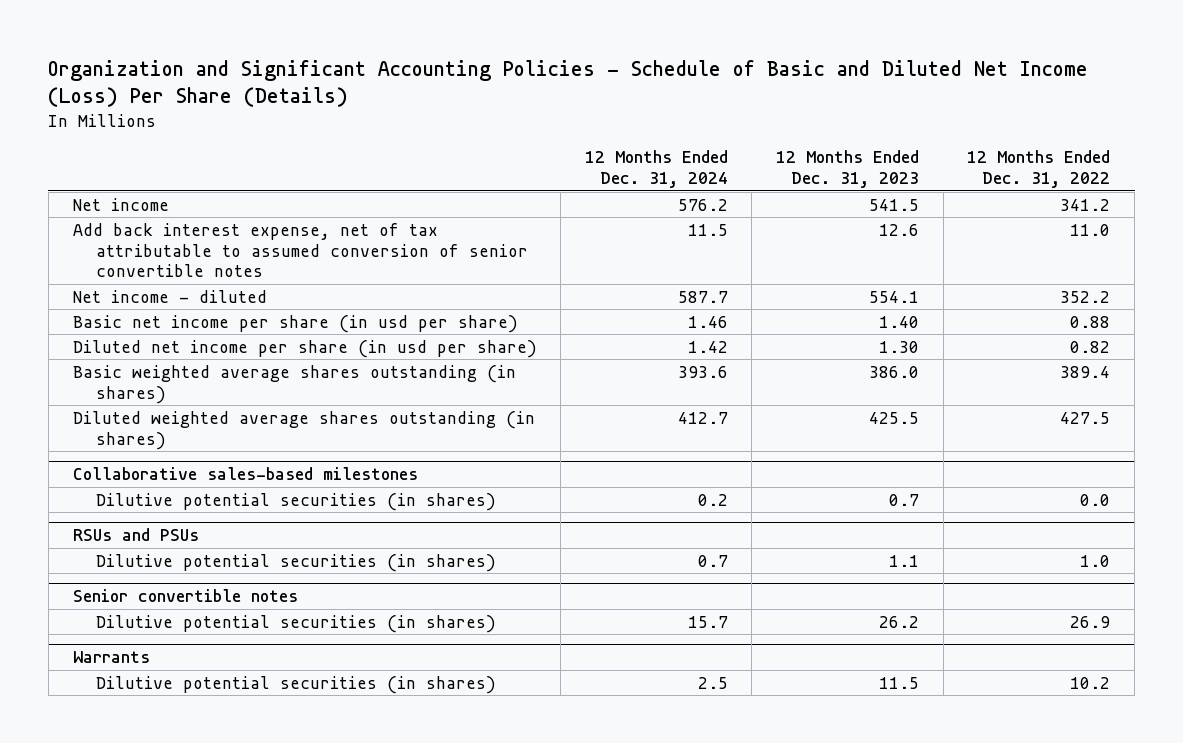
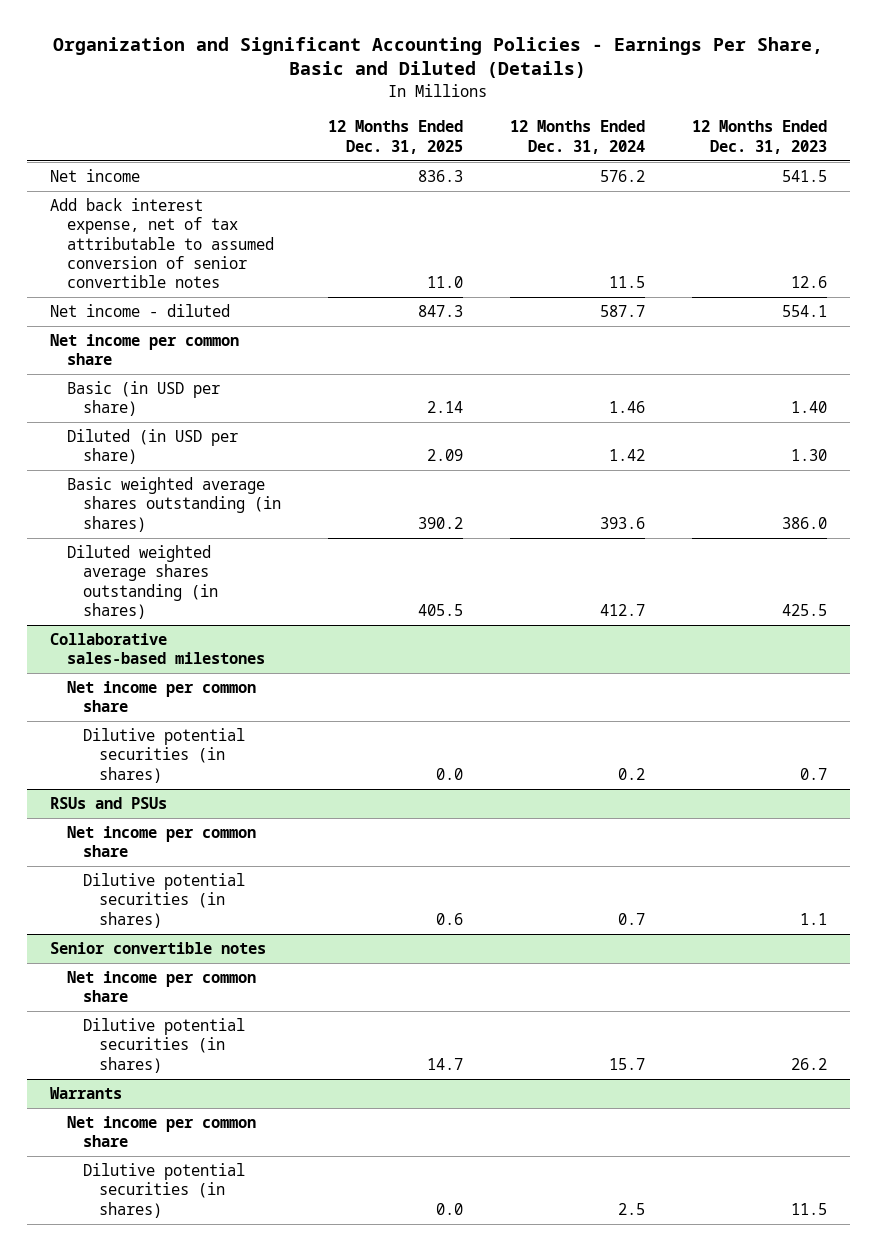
[48,59,1089,108] Organization and Significant Accounting Policies - Schedule of Basic and Diluted Net Income (Loss) Per Share (Details) -> [53,37,824,79] Organization and Significant Accounting Policies - Earnings Per Share, Basic and Diluted (Details)
[967,150,1111,189] 12 Months Ended Dec. 31, 2022 -> none
none -> [327,120,463,154] 12 Months Ended Dec. 31, 2025
none -> [50,334,240,366] Net income per common share
[72,314,518,333] Basic net income per share (in usd per share) -> [66,381,220,417] Basic (in USD per share)
[72,339,537,358] Diluted net income per share (in usd per share) -> [66,429,238,465] Diluted (in USD per share)
none -> [66,681,256,713] Net income per common share
none -> [66,826,256,858] Net income per common share
none -> [66,971,256,1003] Net income per common share
none -> [66,1116,256,1148] Net income per common share

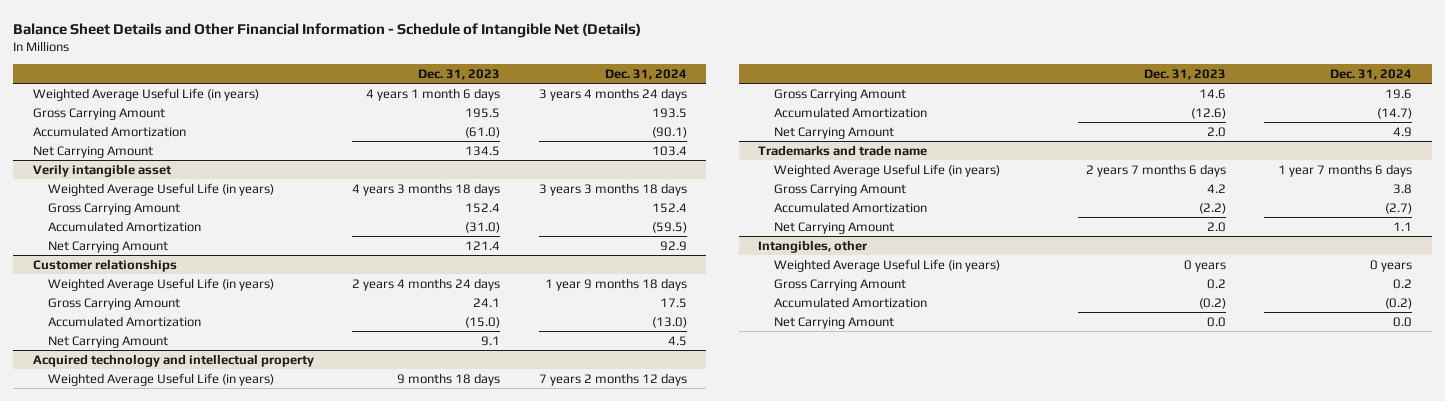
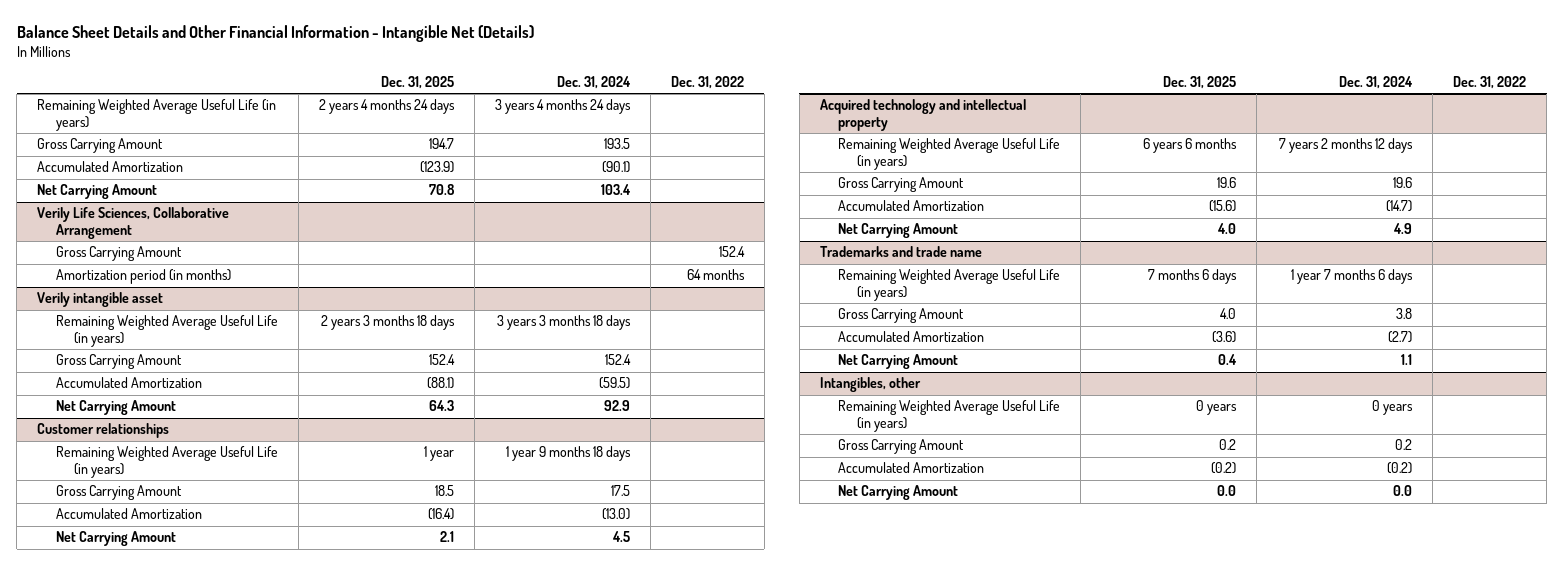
[13,22,642,38] Balance Sheet Details and Other Financial Information - Schedule of Intangible Net (Details) -> [16,25,534,43] Balance Sheet Details and Other Financial Information - Intangible Net (Details)
[418,68,501,80] Dec. 31, 2023 -> none
none -> [380,76,454,90] Dec. 31, 2025
none -> [670,76,744,90] Dec. 31, 2022
[32,87,259,101] Weighted Average Useful Life (in years) -> [37,99,277,131] Remaining Weighted Average Useful Life (in years)
none -> [37,207,230,239] Verily Life Sciences, Collaborative Arrangement
none -> [55,246,182,262] Gross Carrying Amount
none -> [55,269,231,285] Amortization period (in months)
[48,182,275,196] Weighted Average Useful Life (in years) -> [55,315,278,347] Remaining Weighted Average Useful Life (in years)
[48,277,275,291] Weighted Average Useful Life (in years) -> [55,446,278,478] Remaining Weighted Average Useful Life (in years)
[48,372,275,386] Weighted Average Useful Life (in years) -> [838,138,1061,170] Remaining Weighted Average Useful Life (in years)
[773,163,1000,177] Weighted Average Useful Life (in years) -> [838,269,1061,301] Remaining Weighted Average Useful Life (in years)
[773,258,1000,272] Weighted Average Useful Life (in years) -> [838,400,1061,432] Remaining Weighted Average Useful Life (in years)

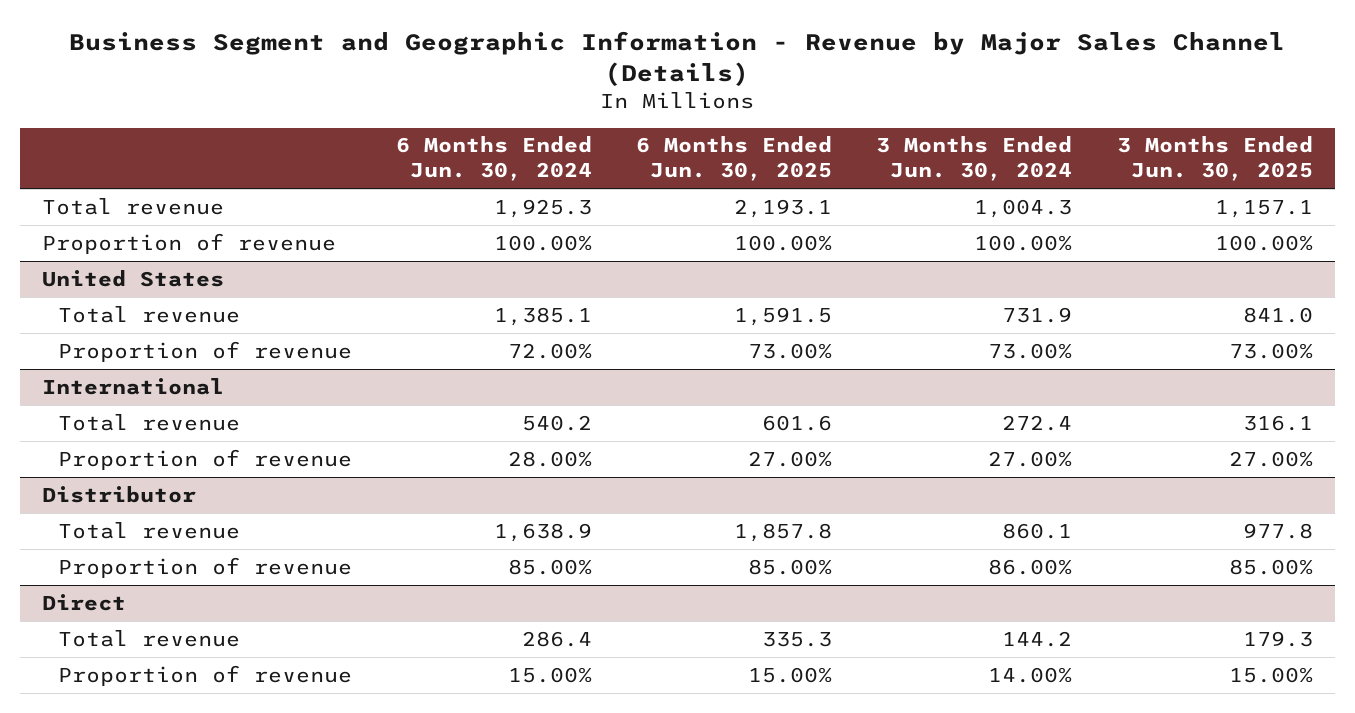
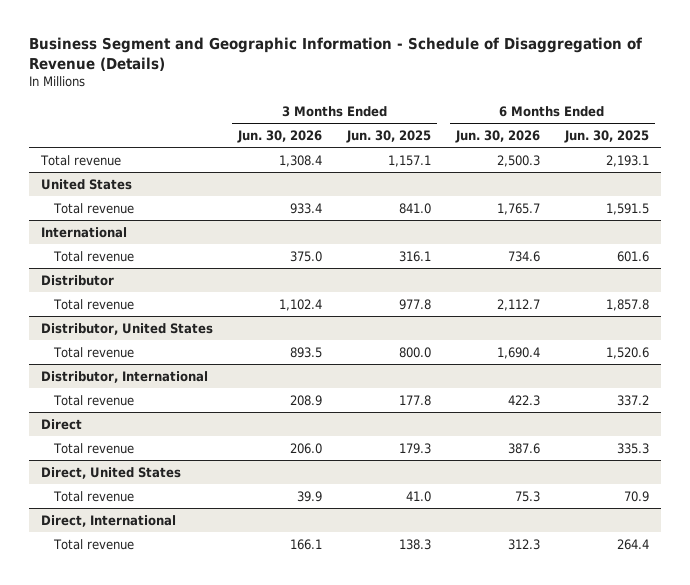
[69,31,1286,87] Business Segment and Geographic Information - Revenue by Major Sales Channel (Details) -> [28,36,642,71] Business Segment and Geographic Information - Schedule of Disaggregation of Revenue (Details)
[395,136,592,182] 6 Months Ended Jun. 30, 2024 -> none
[876,136,1073,182] 3 Months Ended Jun. 30, 2024 -> none
none -> [237,129,323,143] Jun. 30, 2026
none -> [454,129,540,143] Jun. 30, 2026
[41,232,336,254] Proportion of revenue -> none
[57,340,352,362] Proportion of revenue -> none
[57,448,352,470] Proportion of revenue -> none
[57,556,352,578] Proportion of revenue -> none
none -> [41,322,214,335] Distributor, United States
none -> [53,346,135,358] Total revenue
none -> [41,370,209,383] Distributor, International
none -> [53,394,135,406] Total revenue
[57,664,352,686] Proportion of revenue -> none
none -> [41,466,182,479] Direct, United States
none -> [53,490,135,502] Total revenue
none -> [41,514,177,527] Direct, International
none -> [53,538,135,550] Total revenue

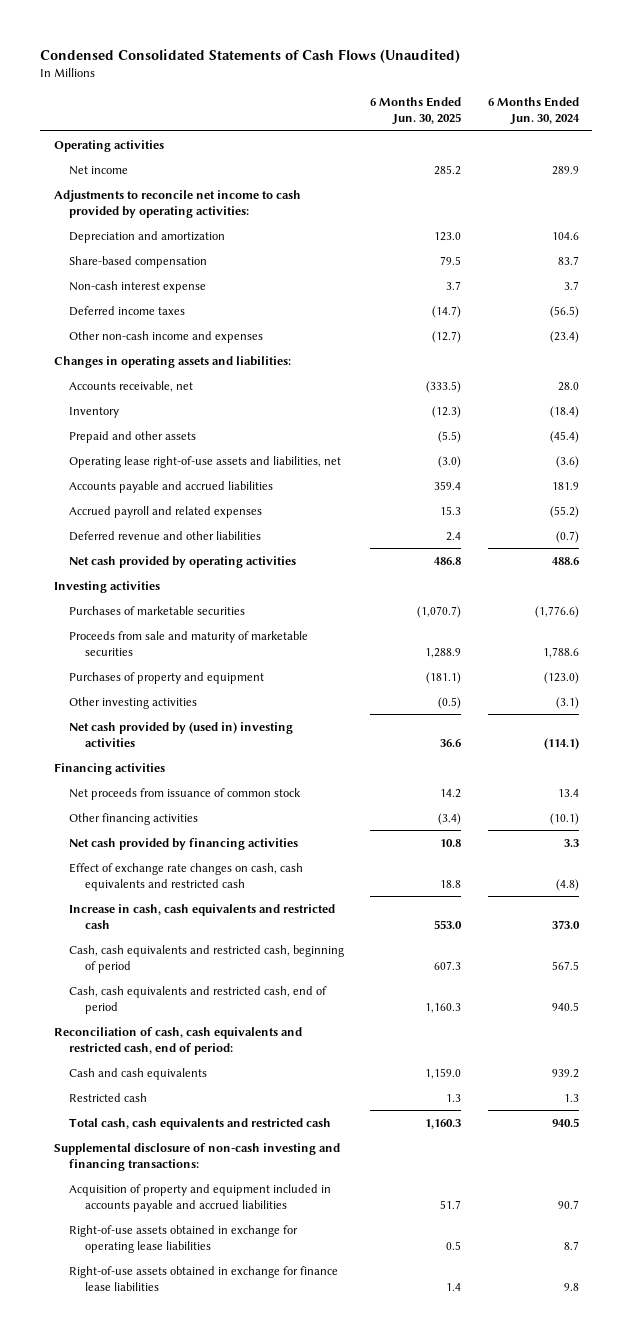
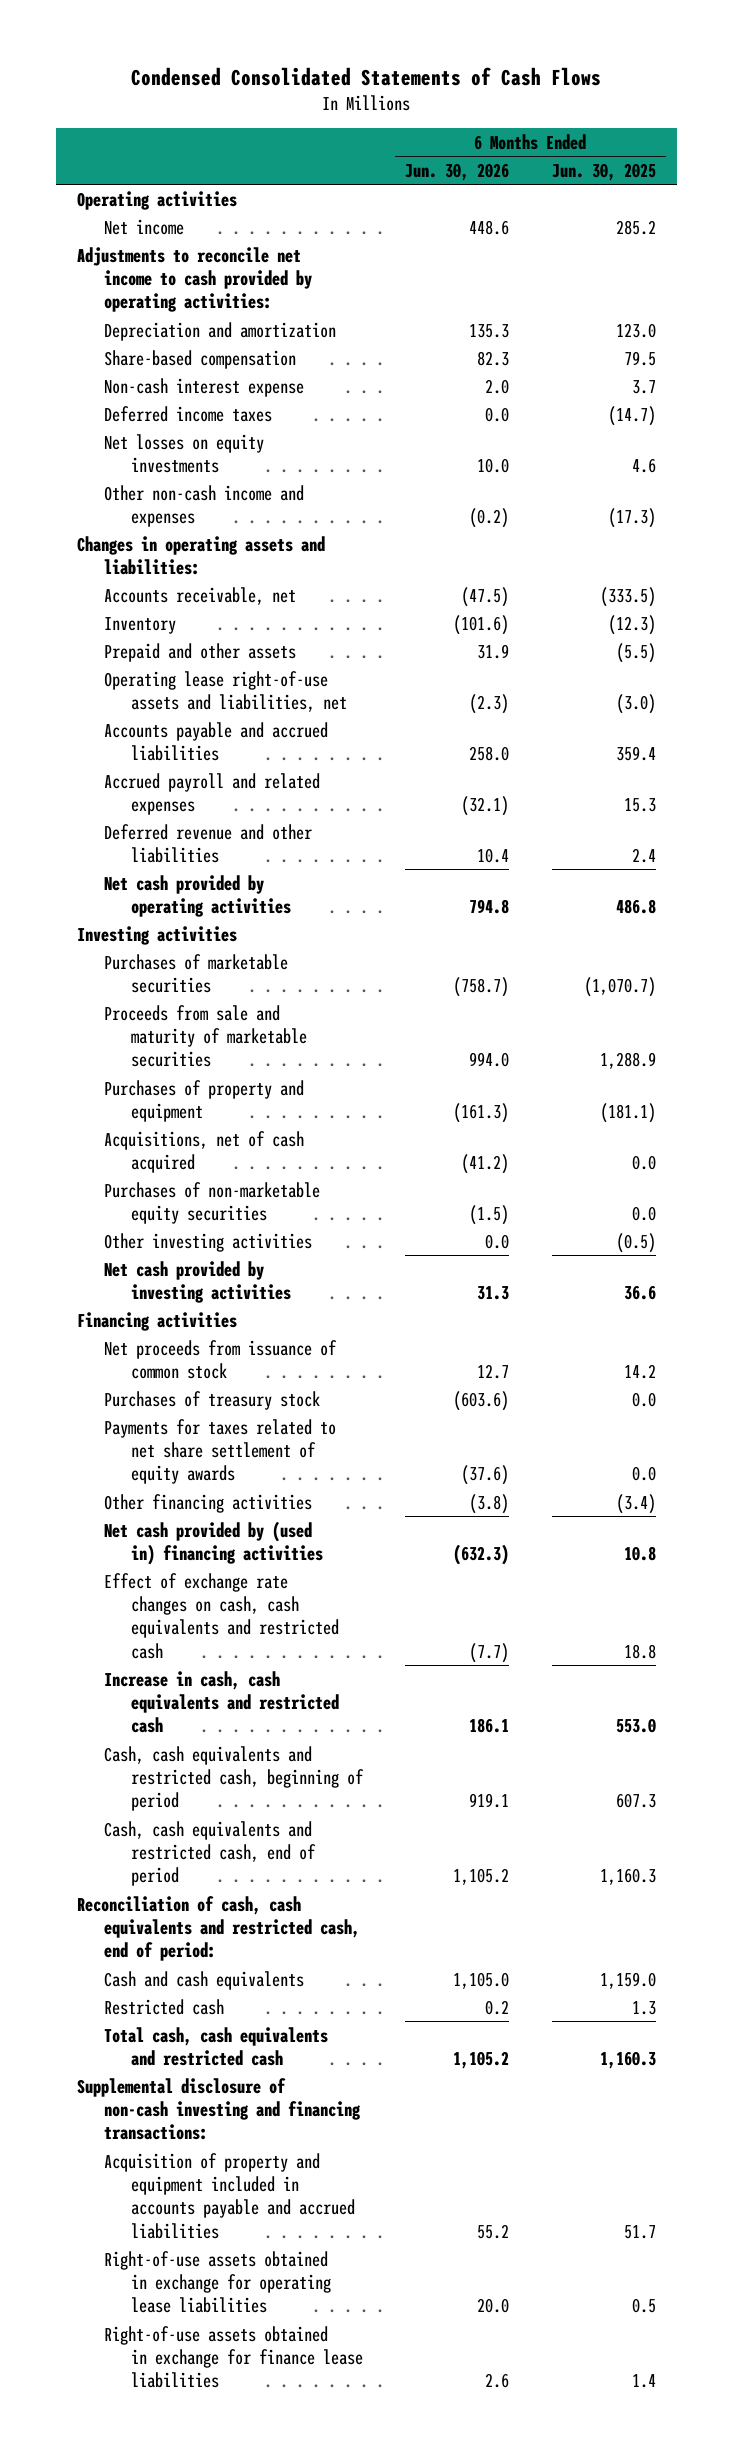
[40,48,461,63] Condensed Consolidated Statements of Cash Flows (Unaudited) -> [131,66,602,86] Condensed Consolidated Statements of Cash Flows
[487,97,580,126] 6 Months Ended Jun. 30, 2024 -> none
none -> [405,162,510,181] Jun. 30, 2026
none -> [104,433,265,473] Net losses on equity investments
[432,330,462,343] (12.7) -> [607,507,656,528] (17.3)
none -> [104,1130,305,1173] Acquisitions, net of cash acquired
none -> [104,1181,321,1224] Purchases of non-marketable equity securities
[69,721,294,747] Net cash provided by (used in) investing activities -> [104,1260,291,1303] Net cash provided by investing activities
none -> [104,1390,321,1410] Purchases of treasury stock
none -> [104,1418,337,1485] Payments for taxes related to net share settlement of equity awards
[69,837,299,850] Net cash provided by financing activities -> [104,1520,323,1565] Net cash provided by (used in) financing activities

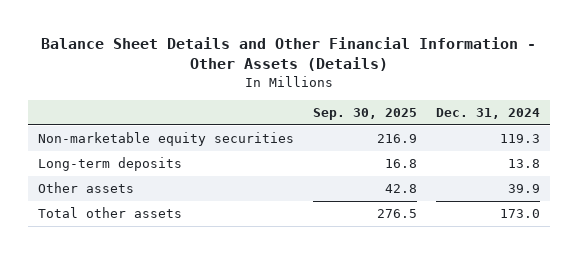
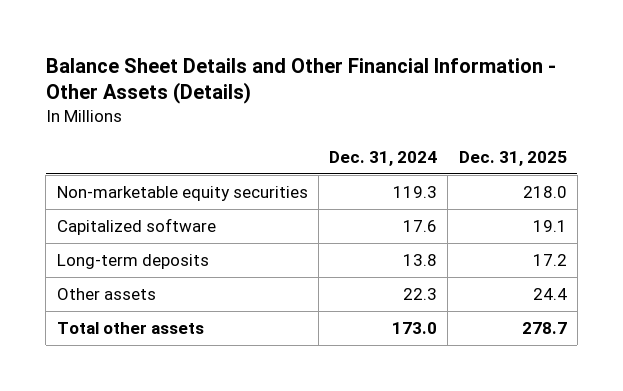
[313,108,418,121] Sep. 30, 2025 -> none
none -> [458,150,567,166] Dec. 31, 2025
none -> [56,218,216,236] Capitalized software
[508,184,541,194] 39.9 -> [403,288,438,301] 22.3

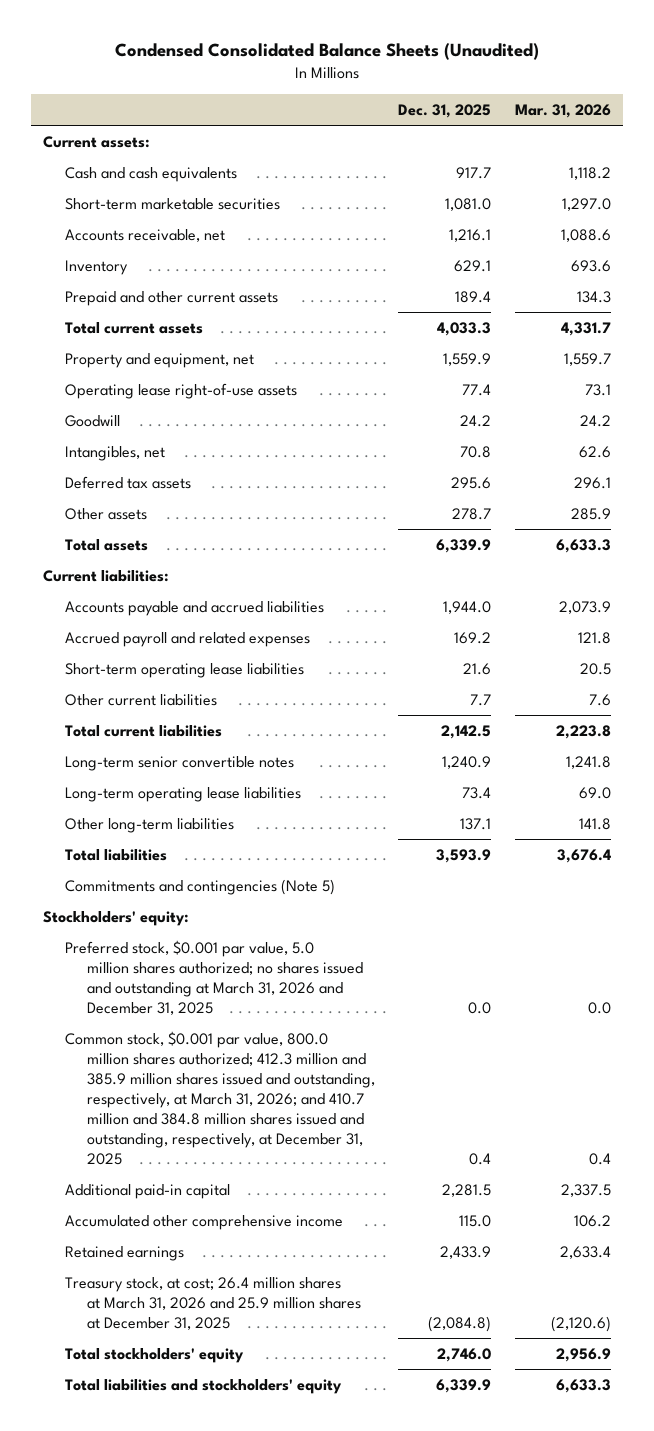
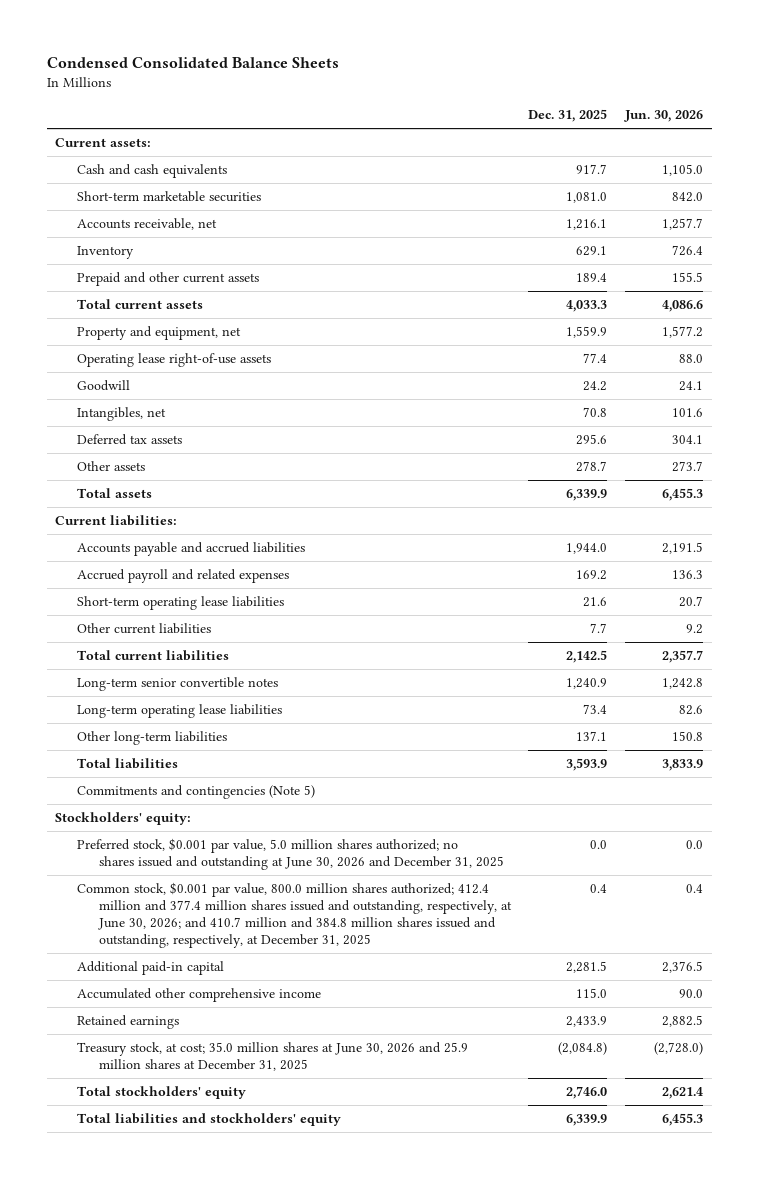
[114,43,539,61] Condensed Consolidated Balance Sheets (Unaudited) -> [46,57,339,69] Condensed Consolidated Balance Sheets
[514,104,611,119] Mar. 31, 2026 -> none
none -> [623,110,703,123] Jun. 30, 2026
[64,939,363,1015] Preferred stock, $0.001 par value, 5.0 million shares authorized; no shares issued and outstanding at March 31, 2026 and December 31, 2025 -> [77,837,505,870] Preferred stock, $0.001 par value, 5.0 million shares authorized; no shares issued and outstanding at June 30, 2026 and December 31, 2025
[64,1030,375,1165] Common stock, $0.001 par value, 800.0 million shares authorized; 412.3 million and 385.9 million shares issued and outstanding, respectively, at March 31, 2026; and 410.7 million and 384.8 million shares issued and outstanding, respectively, at December 31, 2025 -> [77,881,513,949] Common stock, $0.001 par value, 800.0 million shares authorized; 412.4 million and 377.4 million shares issued and outstanding, respectively, at June 30, 2026; and 410.7 million and 384.8 million shares issued and outstanding, respectively, at December 31, 2025
[64,1276,361,1330] Treasury stock, at cost; 26.4 million shares at March 31, 2026 and 25.9 million shares at December 31, 2025 -> [77,1041,469,1071] Treasury stock, at cost; 35.0 million shares at June 30, 2026 and 25.9 million shares at December 31, 2025

